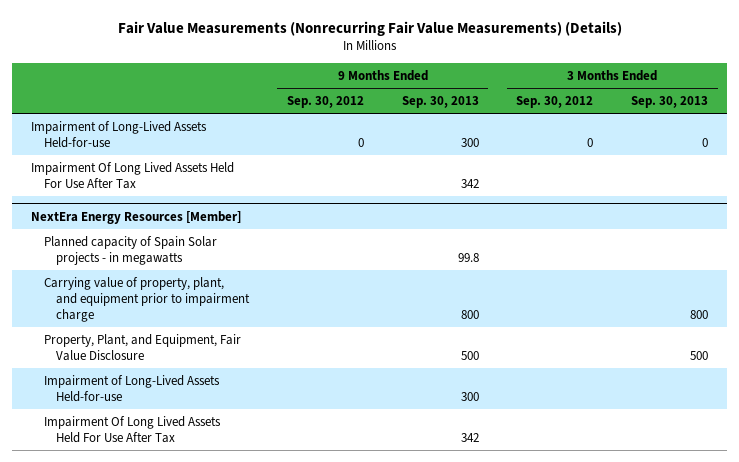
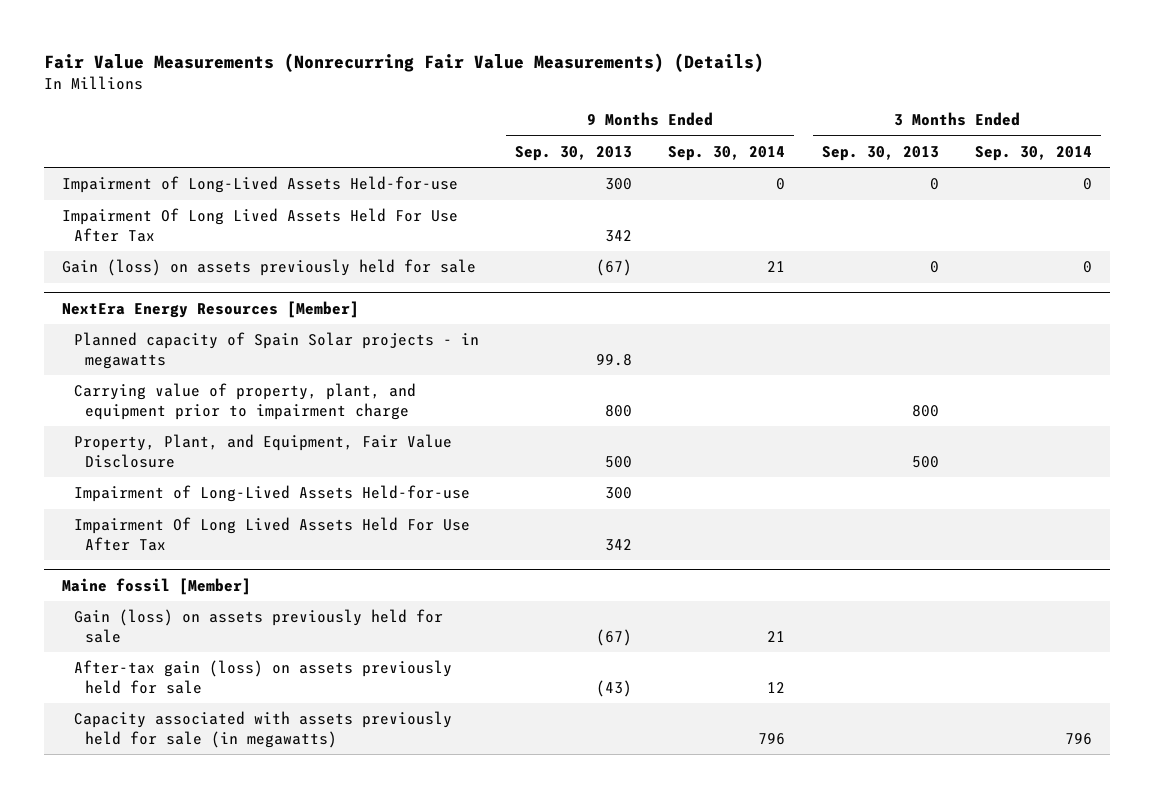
[286,96,364,109] Sep. 30, 2012 -> none
[516,96,594,109] Sep. 30, 2012 -> none
none -> [668,145,786,161] Sep. 30, 2014
none -> [974,145,1092,161] Sep. 30, 2014
none -> [62,259,477,277] Gain (loss) on assets previously held for sale
none -> [62,577,252,595] Maine fossil [Member]
none -> [73,609,443,643] Gain (loss) on assets previously held for sale
none -> [73,660,452,694] After-tax gain (loss) on assets previously held for sale
none -> [73,711,452,748] Capacity associated with assets previously held for sale (in megawatts)

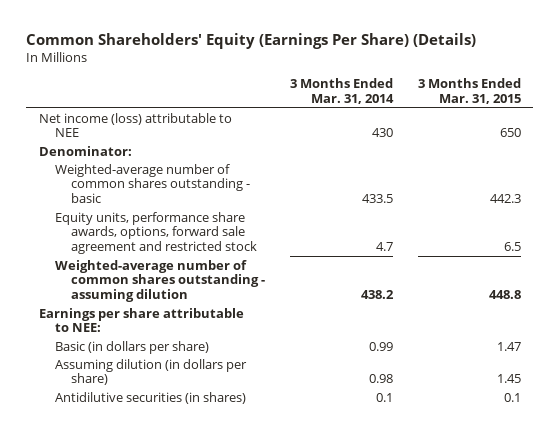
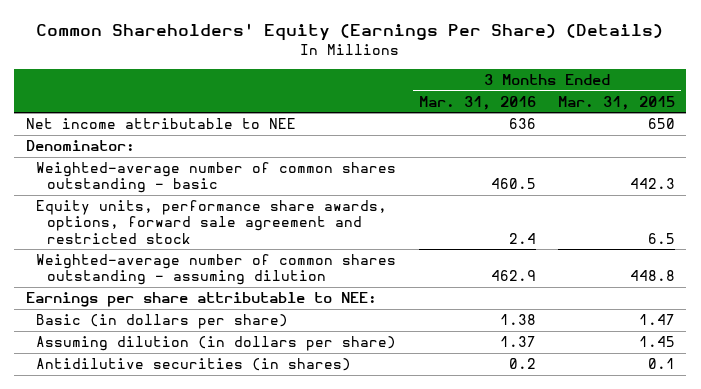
[289,78,394,105] 3 Months Ended Mar. 31, 2014 -> none
none -> [418,95,536,110] Mar. 31, 2016
[38,112,232,138] Net income (loss) attributable to NEE -> [25,118,296,130] Net income attributable to NEE

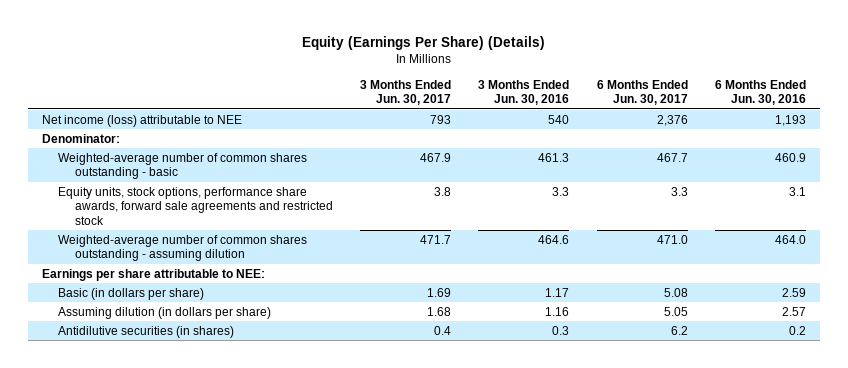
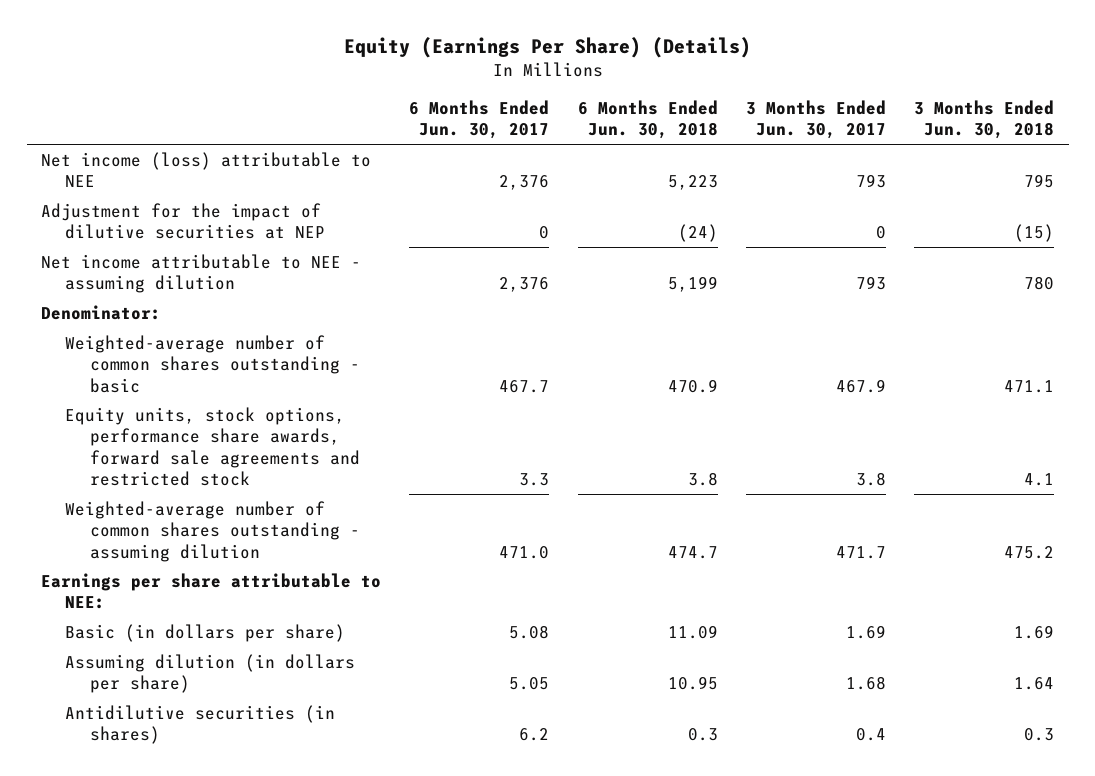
[478,79,570,106] 3 Months Ended Jun. 30, 2016 -> none
[714,79,806,106] 6 Months Ended Jun. 30, 2016 -> none
none -> [577,99,718,140] 6 Months Ended Jun. 30, 2018
none -> [914,99,1055,140] 3 Months Ended Jun. 30, 2018
none -> [41,202,326,240] Adjustment for the impact of dilutive securities at NEP
none -> [41,253,362,294] Net income attributable to NEE - assuming dilution

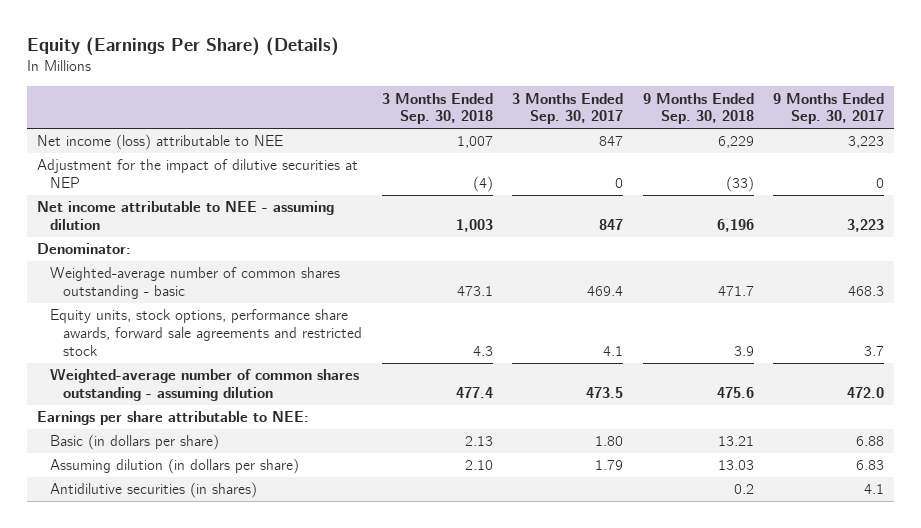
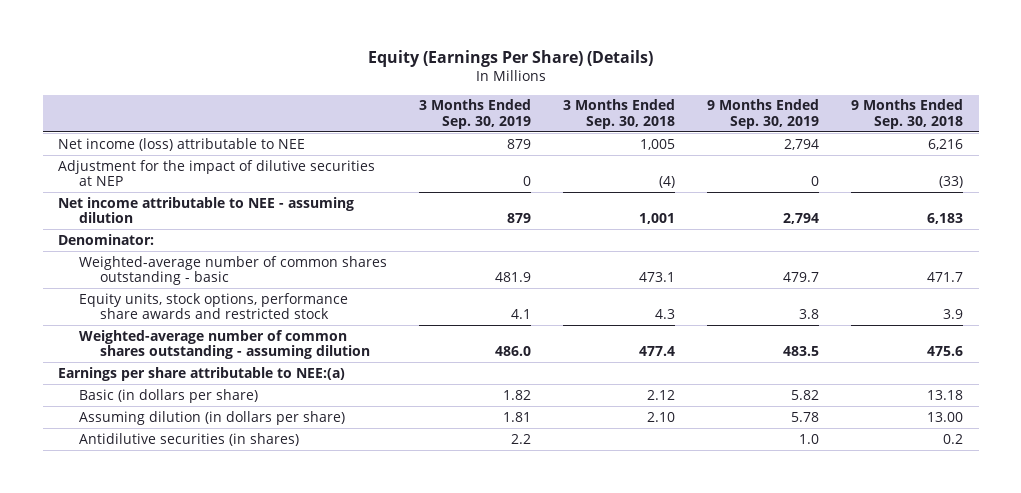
[512,92,624,125] 3 Months Ended Sep. 30, 2017 -> none
[773,92,885,125] 9 Months Ended Sep. 30, 2017 -> none
none -> [419,99,532,129] 3 Months Ended Sep. 30, 2019
none -> [706,99,819,129] 9 Months Ended Sep. 30, 2019
[456,136,493,149] 1,007 -> [640,138,676,150] 1,005
[717,136,754,149] 6,229 -> [927,138,963,150] 6,216
[455,219,493,233] 1,003 -> [639,213,676,225] 1,001
[716,219,754,233] 6,196 -> [926,213,963,225] 6,183
[50,309,363,357] Equity units, stock options, performance share awards, forward sale agreements and restricted stock -> [79,292,349,320] Equity units, stock options, performance share awards and restricted stock
[37,411,310,426] Earnings per share attributable to NEE: -> [58,366,346,381] Earnings per share attributable to NEE:(a)
[464,436,493,447] 2.13 -> [647,389,676,400] 2.12
[717,436,754,447] 13.21 -> [926,389,963,400] 13.18
[717,460,754,471] 13.03 -> [926,411,963,422] 13.00

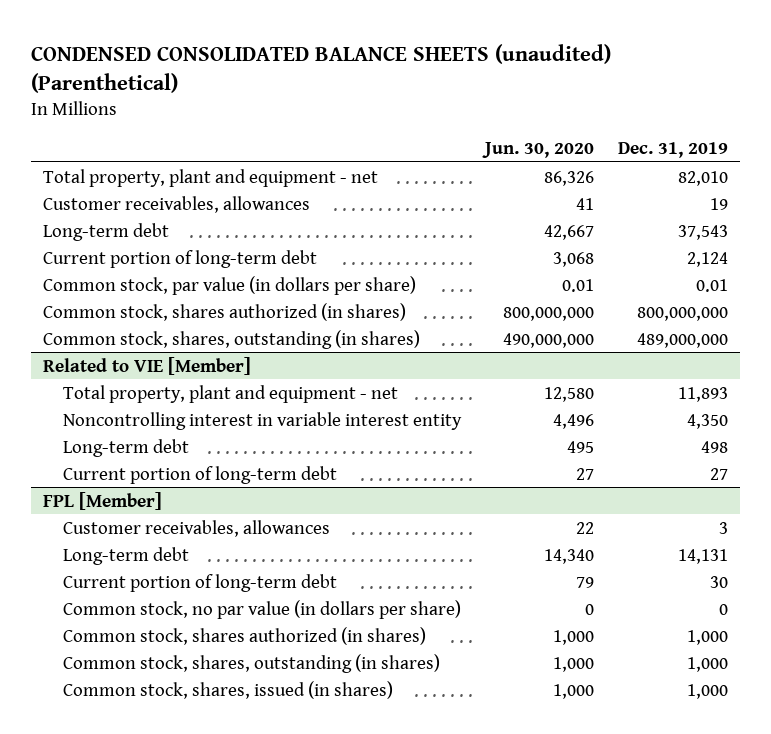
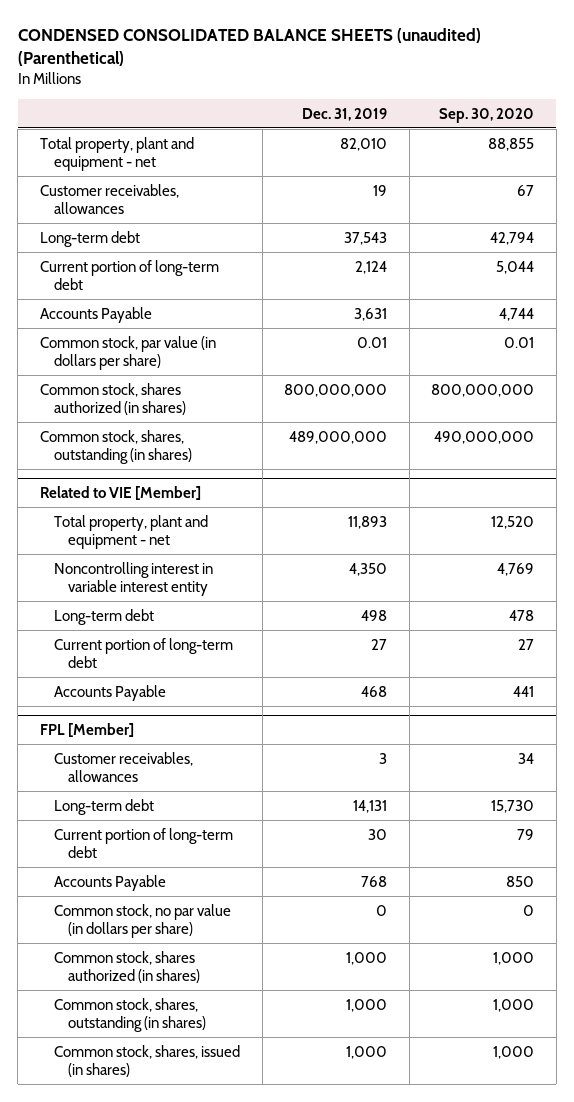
[481,141,594,158] Jun. 30, 2020 -> none
none -> [439,107,535,123] Sep. 30, 2020
none -> [39,306,152,323] Accounts Payable
none -> [54,684,167,701] Accounts Payable
none -> [54,874,167,891] Accounts Payable

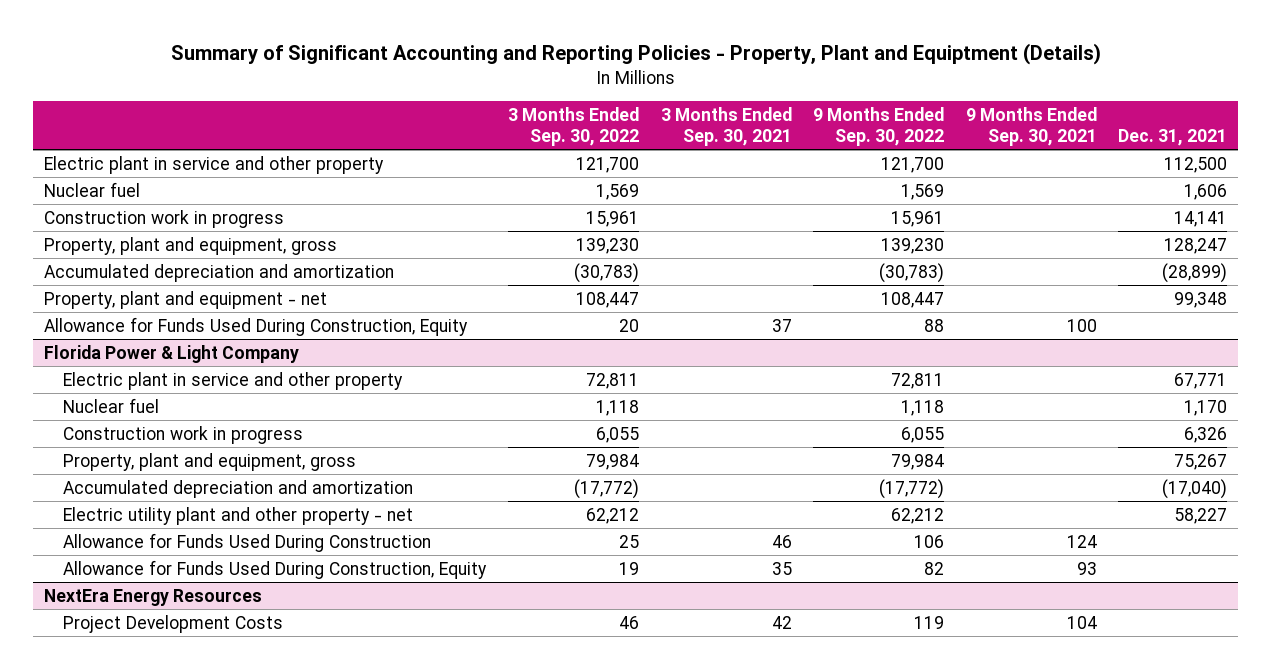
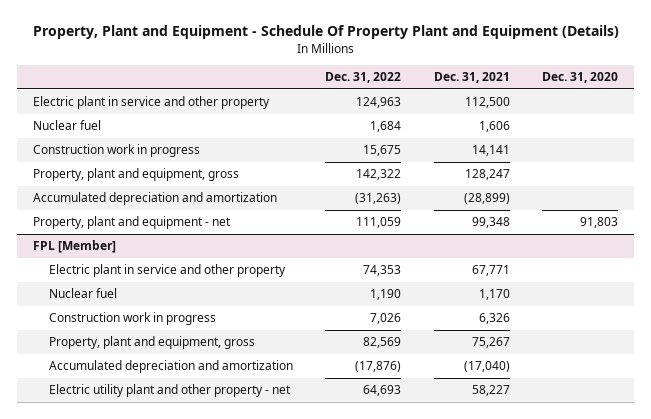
[170,43,1101,66] Summary of Significant Accounting and Reporting Policies - Property, Plant and Equiptment (Details) -> [32,25,619,40] Property, Plant and Equipment - Schedule Of Property Plant and Equipment (Details)
[507,106,639,146] 3 Months Ended Sep. 30, 2022 -> none
[660,106,792,146] 3 Months Ended Sep. 30, 2021 -> none
[813,106,945,146] 9 Months Ended Sep. 30, 2022 -> none
[965,106,1097,146] 9 Months Ended Sep. 30, 2021 -> none
none -> [325,72,402,84] Dec. 31, 2022
none -> [541,72,618,84] Dec. 31, 2020
[43,316,468,336] Allowance for Funds Used During Construction, Equity -> none
[43,344,299,363] Florida Power & Light Company -> [33,240,117,254] FPL [Member]
[63,532,432,552] Allowance for Funds Used During Construction -> none
[63,559,488,579] Allowance for Funds Used During Construction, Equity -> none
[43,588,262,606] NextEra Energy Resources -> none
[63,614,284,633] Project Development Costs -> none

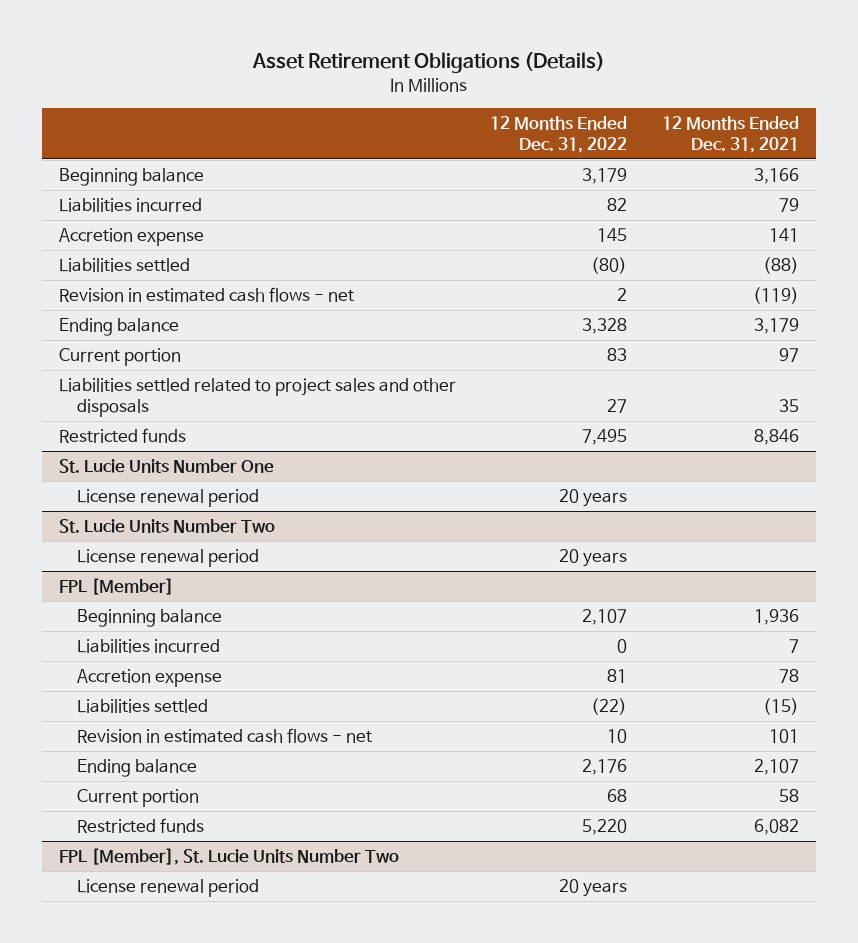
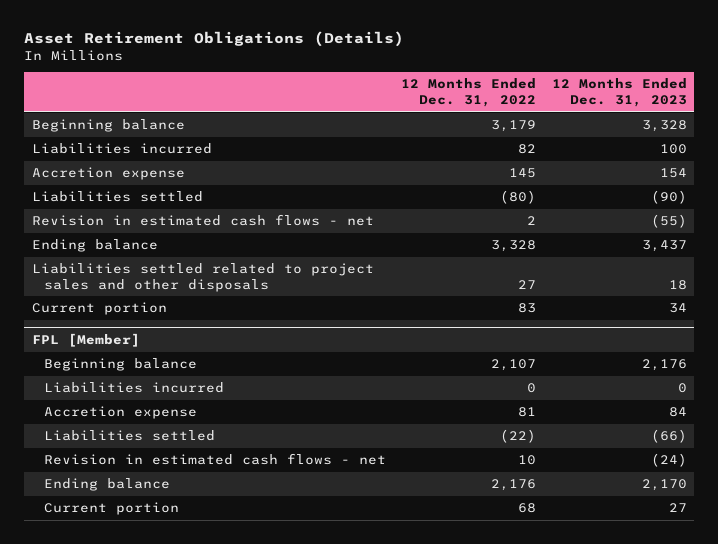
[661,115,799,153] 12 Months Ended Dec. 31, 2021 -> none
none -> [551,78,687,107] 12 Months Ended Dec. 31, 2023
[58,428,186,444] Restricted funds -> none
[58,459,274,474] St. Lucie Units Number One -> none
[76,489,259,508] License renewal period -> none
[58,519,275,534] St. Lucie Units Number Two -> none
[76,549,259,568] License renewal period -> none
[58,348,181,367] Current portion -> [31,302,167,316] Current portion
[76,818,204,834] Restricted funds -> none
[58,848,399,866] FPL [Member], St. Lucie Units Number Two -> none
[76,879,259,898] License renewal period -> none

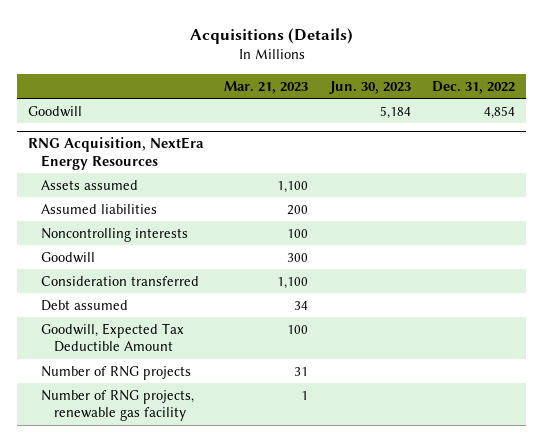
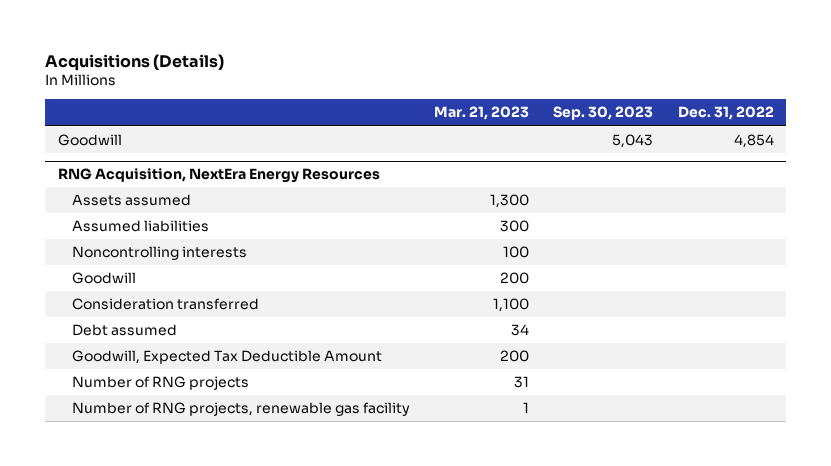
[328,80,411,94] Jun. 30, 2023 -> none
none -> [553,106,654,121] Sep. 30, 2023
[277,180,309,193] 1,100 -> [489,194,529,209] 1,300
[287,204,309,215] 200 -> [499,220,529,233] 300
[287,252,309,262] 300 -> [499,272,529,285] 200
[287,324,309,334] 100 -> [499,350,529,363] 200

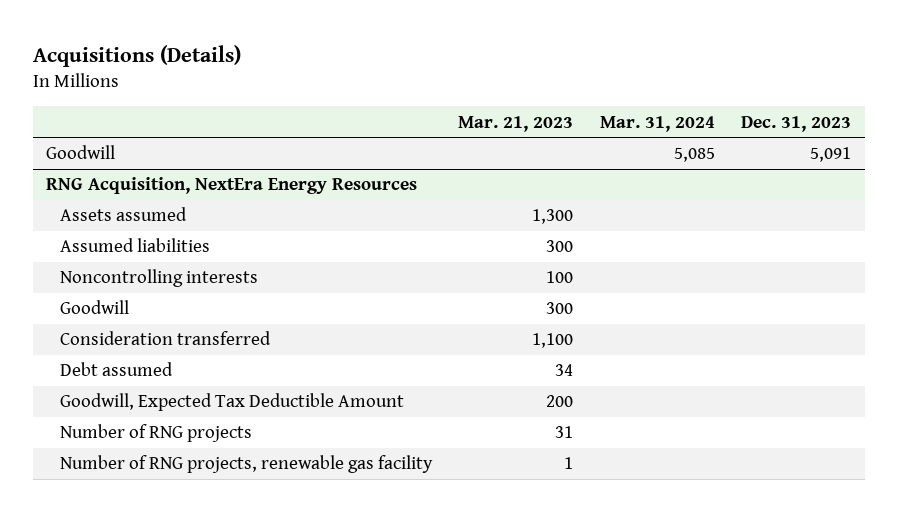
[553,106,654,121] Sep. 30, 2023 -> none
[677,106,774,121] Dec. 31, 2022 -> none
none -> [599,115,715,132] Mar. 31, 2024
none -> [741,115,852,132] Dec. 31, 2023
[499,272,529,285] 200 -> [546,302,574,315] 300

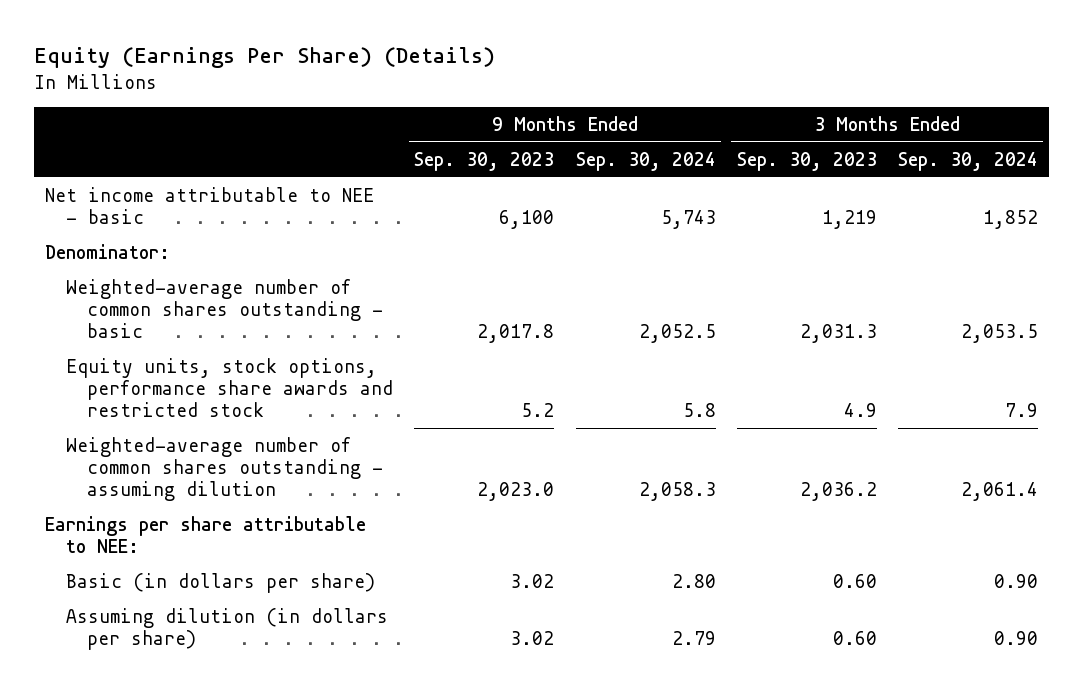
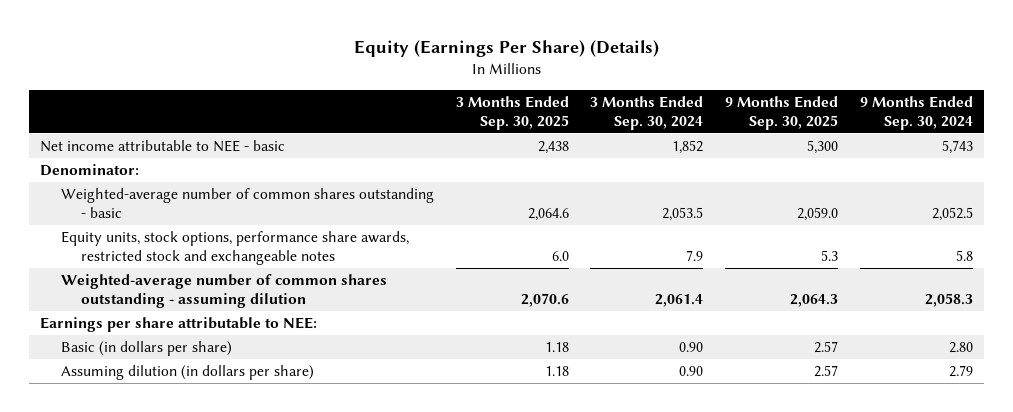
[414,151,555,171] Sep. 30, 2023 -> none
[736,151,877,171] Sep. 30, 2023 -> none
none -> [455,95,569,130] 3 Months Ended Sep. 30, 2025
none -> [725,95,839,130] 9 Months Ended Sep. 30, 2025
[65,357,394,418] Equity units, stock options, performance share awards and restricted stock -> [60,231,409,266] Equity units, stock options, performance share awards, restricted stock and exchangeable notes

